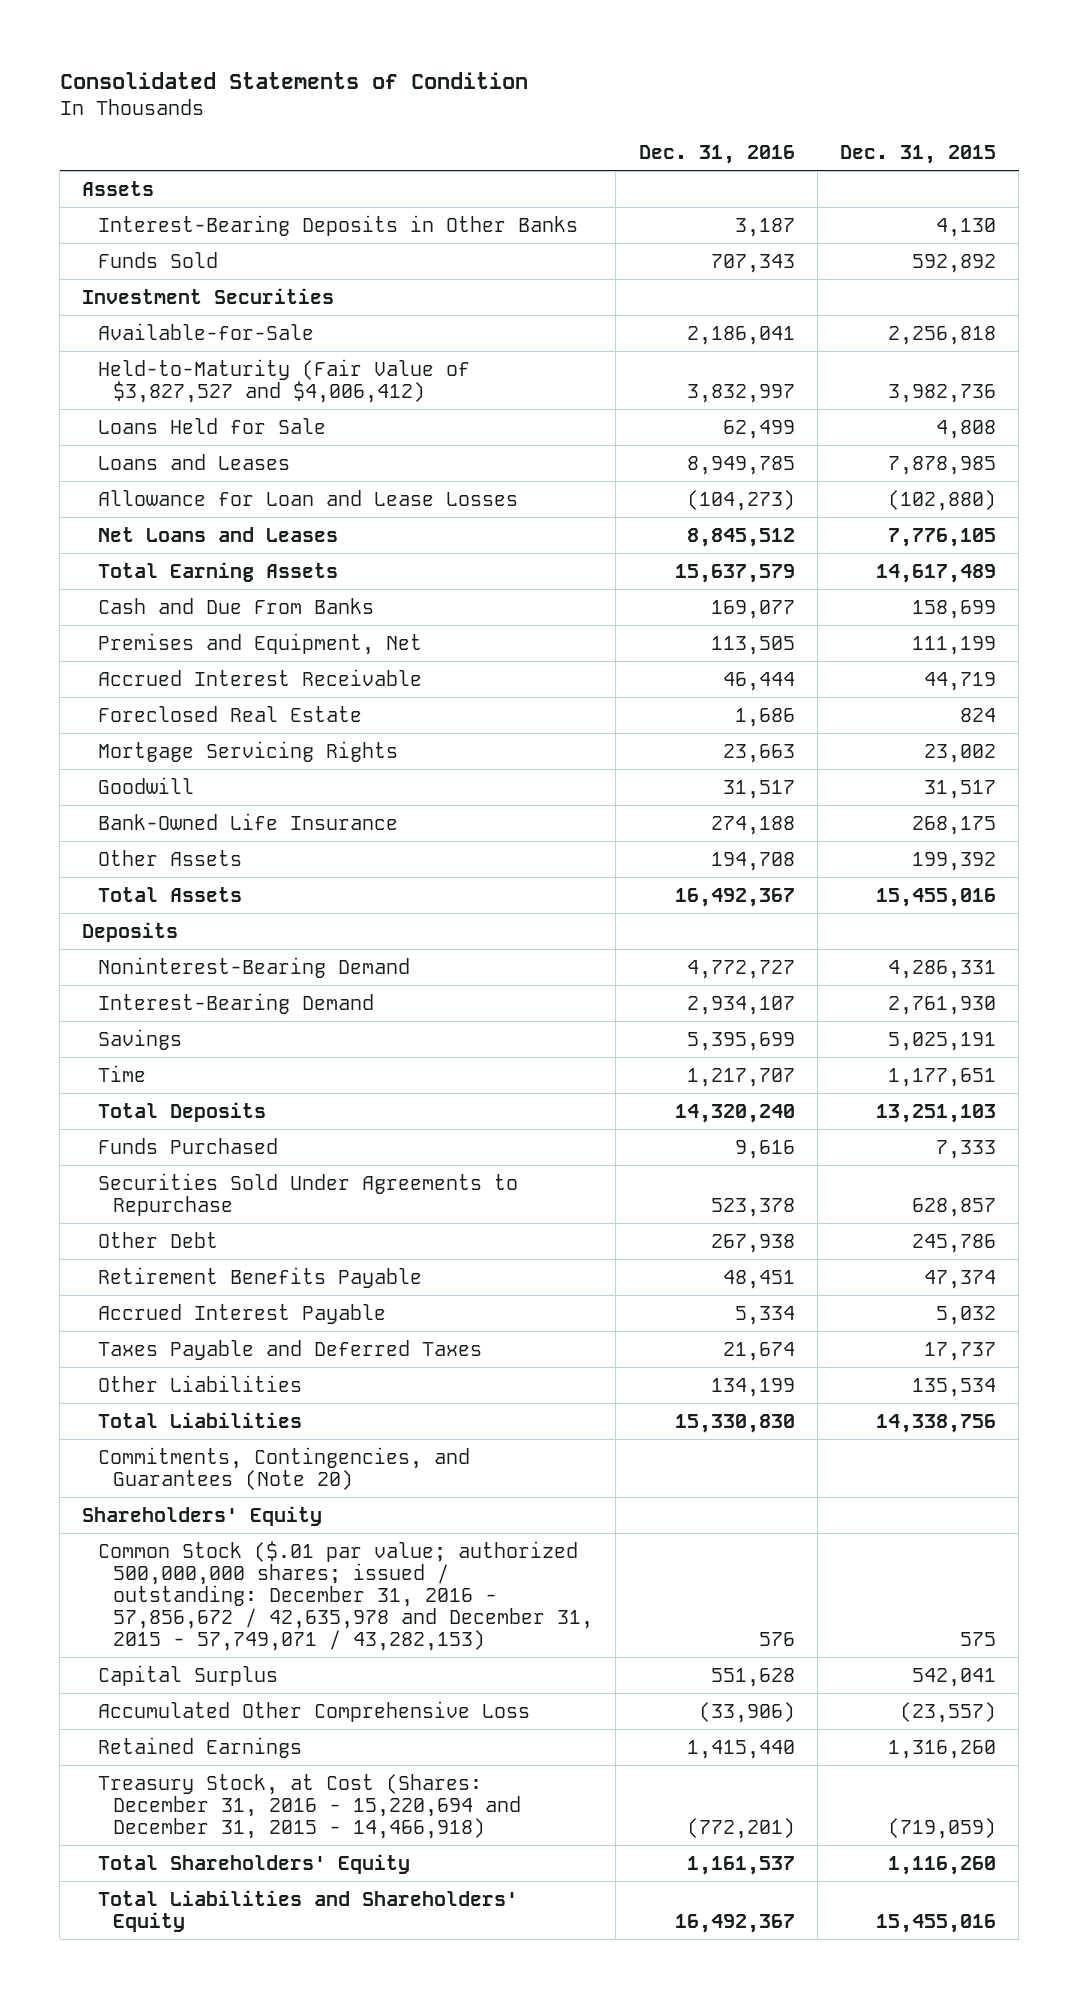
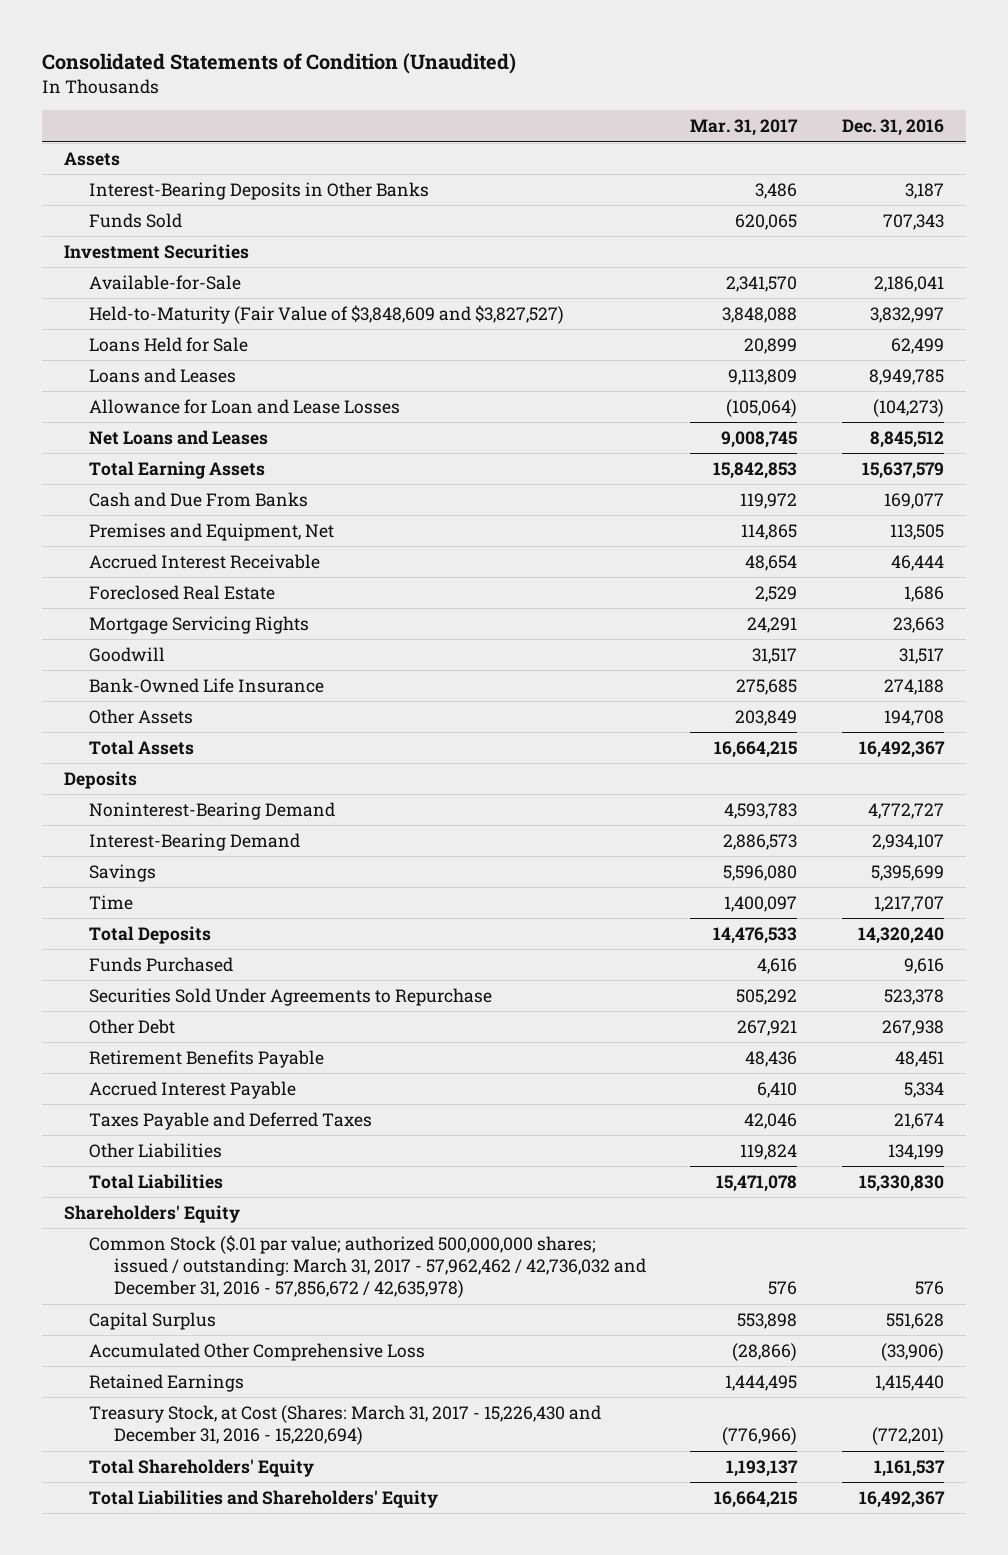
[59,72,528,90] Consolidated Statements of Condition -> [41,53,516,75] Consolidated Statements of Condition (Unaudited)
[839,145,996,165] Dec. 31, 2015 -> none
none -> [690,119,799,137] Mar. 31, 2017
[97,358,470,403] Held-to-Maturity (Fair Value of $3,827,527 and $4,006,412) -> [89,305,565,325] Held-to-Maturity (Fair Value of $3,848,609 and $3,827,527)
[97,1446,470,1490] Commitments, Contingencies, and Guarantees (Note 20) -> none
[97,1540,594,1652] Common Stock ($.01 par value; authorized 500,000,000 shares; issued / outstanding: December 31, 2016 - 57,856,672 / 42,635,978 and December 31, 2015 - 57,749,071 / 43,282,153) -> [89,1235,646,1299] Common Stock ($.01 par value; authorized 500,000,000 shares; issued / outstanding: March 31, 2017 - 57,962,462 / 42,736,032 and December 31, 2016 - 57,856,672 / 42,635,978)
[97,1773,522,1839] Treasury Stock, at Cost (Shares: December 31, 2016 - 15,220,694 and December 31, 2015 - 14,466,918) -> [89,1405,602,1446] Treasury Stock, at Cost (Shares: March 31, 2017 - 15,226,430 and December 31, 2016 - 15,220,694)

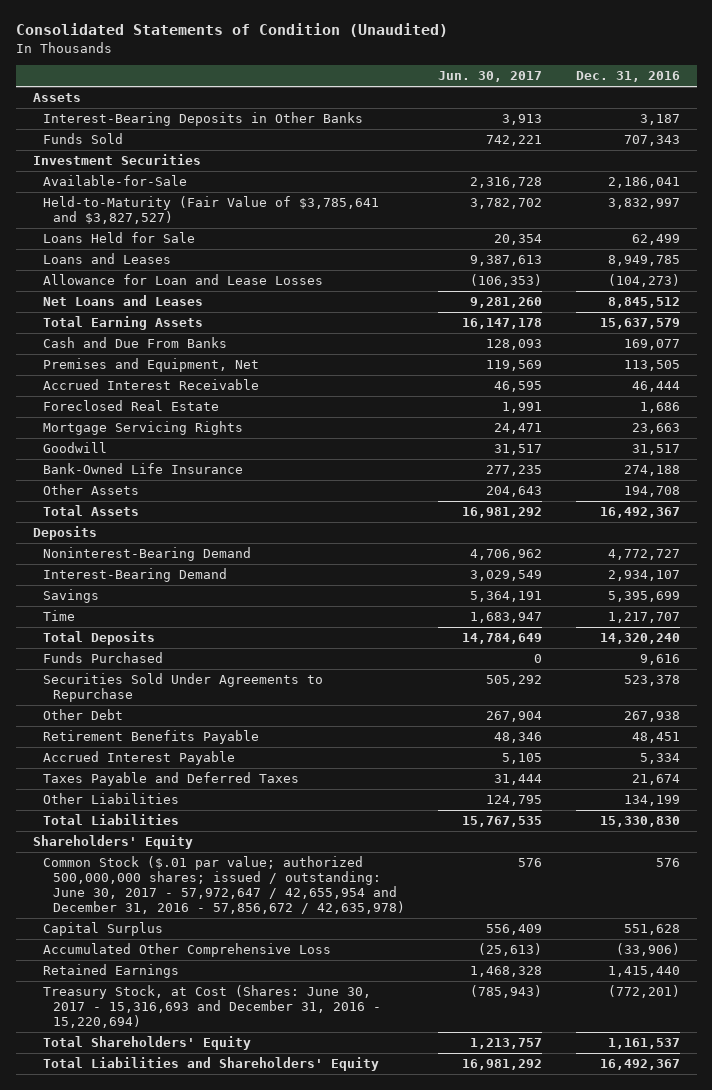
[690,119,799,137] Mar. 31, 2017 -> none
none -> [438,71,543,83] Jun. 30, 2017
[89,305,565,325] Held-to-Maturity (Fair Value of $3,848,609 and $3,827,527) -> [42,195,379,225] Held-to-Maturity (Fair Value of $3,785,641 and $3,827,527)
[89,1235,646,1299] Common Stock ($.01 par value; authorized 500,000,000 shares; issued / outstanding: March 31, 2017 - 57,962,462 / 42,736,032 and December 31, 2016 - 57,856,672 / 42,635,978) -> [42,855,405,915] Common Stock ($.01 par value; authorized 500,000,000 shares; issued / outstanding: June 30, 2017 - 57,972,647 / 42,655,954 and December 31, 2016 - 57,856,672 / 42,635,978)
[89,1405,602,1446] Treasury Stock, at Cost (Shares: March 31, 2017 - 15,226,430 and December 31, 2016 - 15,220,694) -> [42,984,381,1029] Treasury Stock, at Cost (Shares: June 30, 2017 - 15,316,693 and December 31, 2016 - 15,220,694)

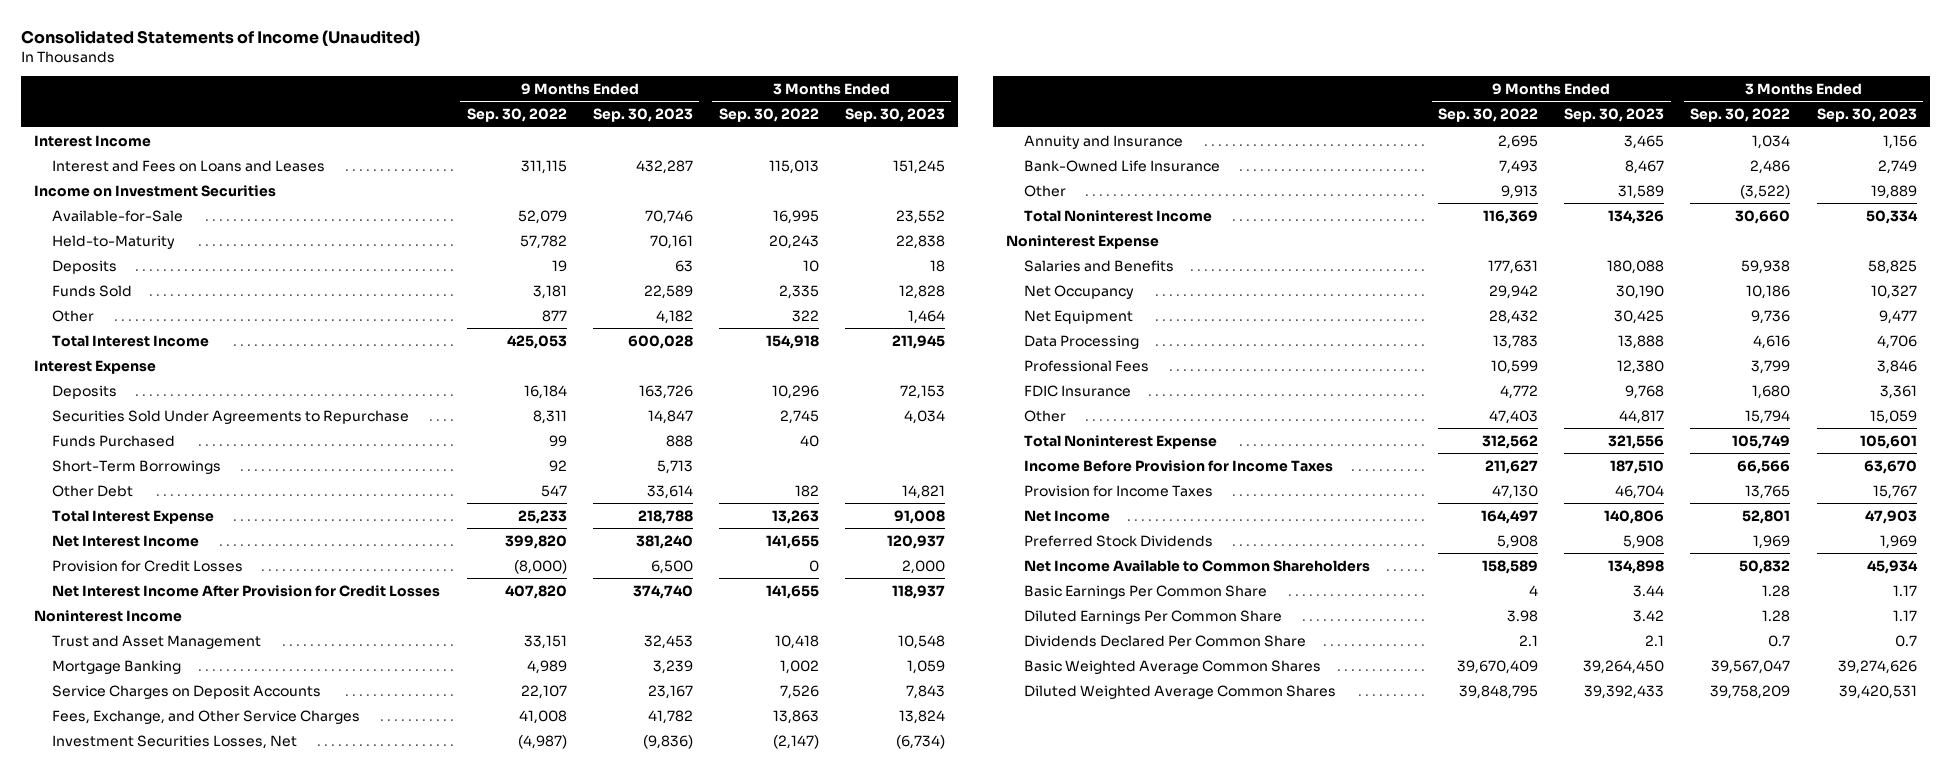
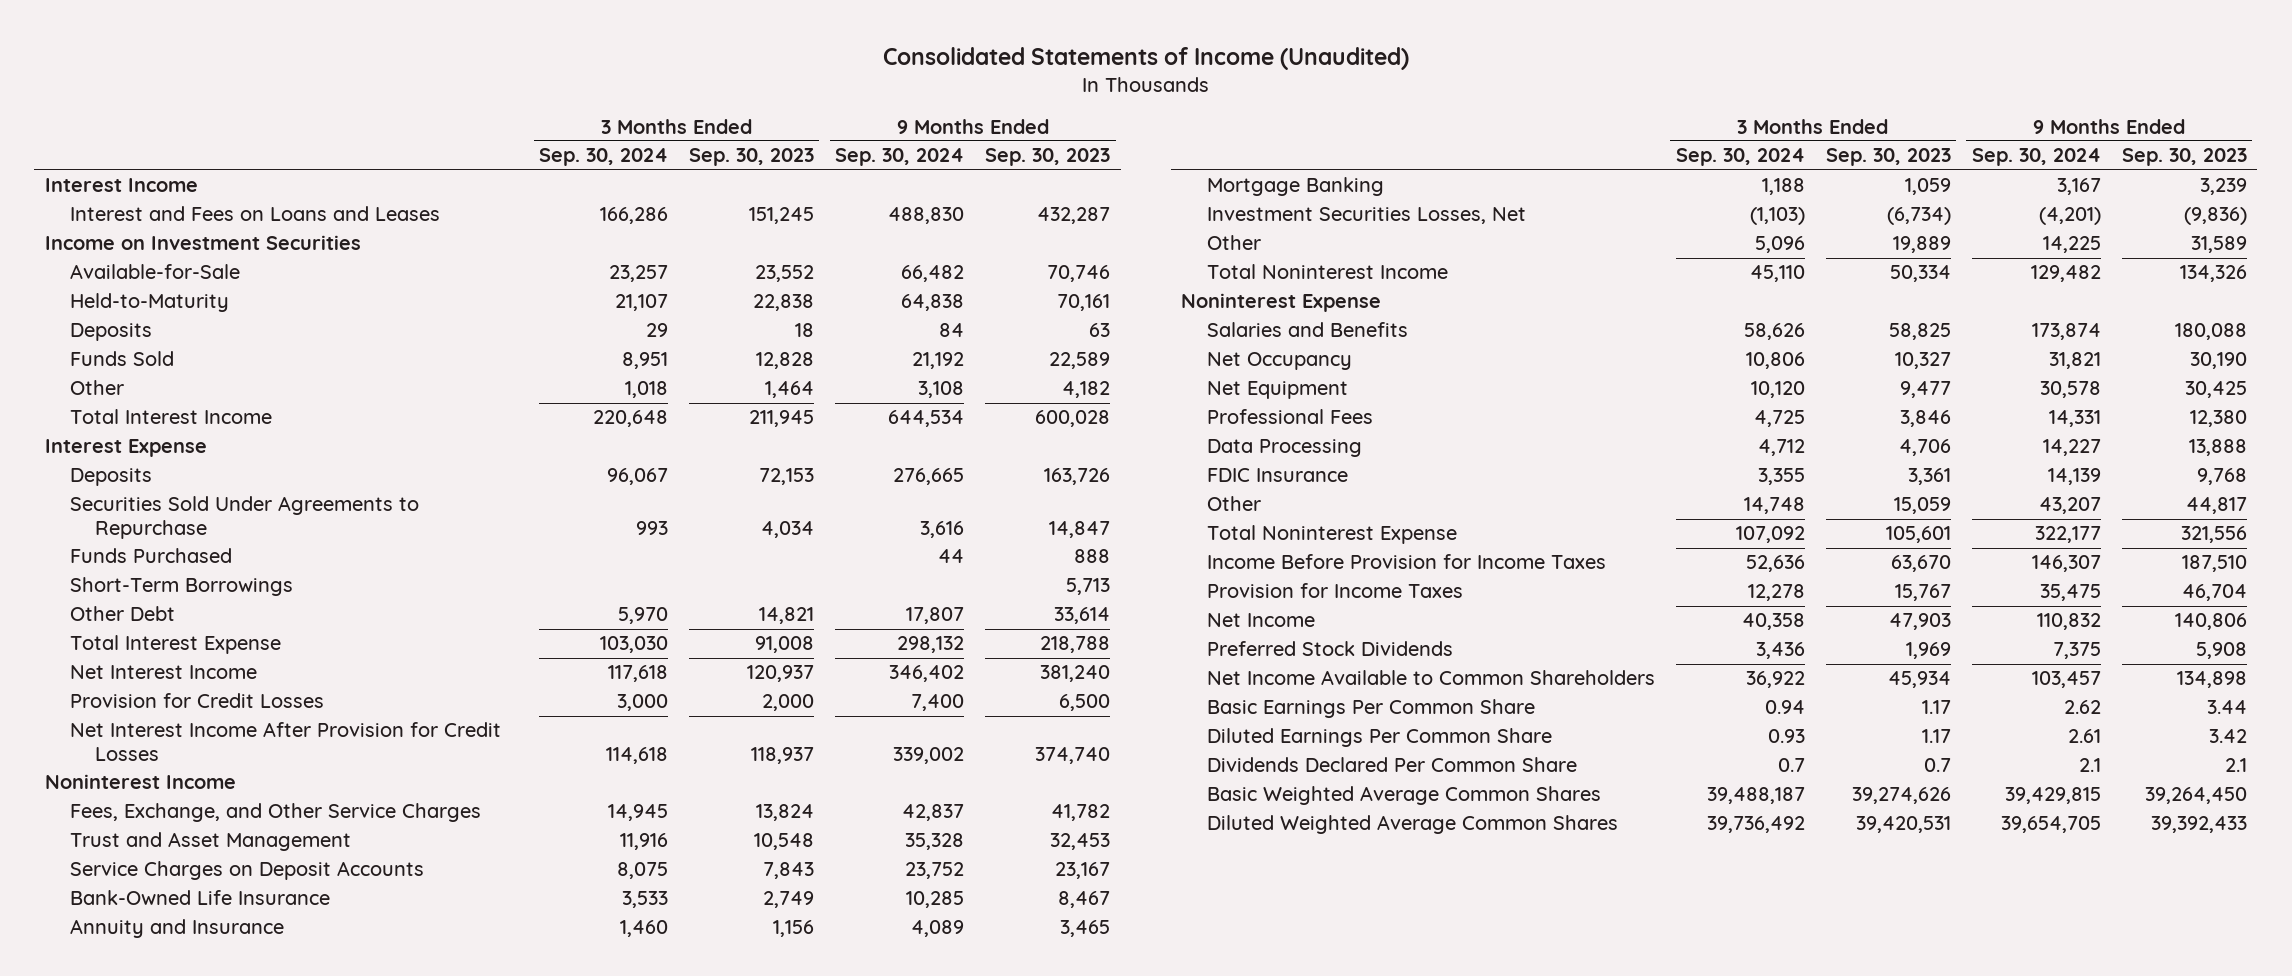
[466,108,567,123] Sep. 30, 2022 -> none
[718,108,819,123] Sep. 30, 2022 -> none
none -> [539,148,669,167] Sep. 30, 2024
none -> [835,148,965,167] Sep. 30, 2024
[52,709,361,724] Fees, Exchange, and Other Service Charges -> [70,803,482,823] Fees, Exchange, and Other Service Charges
[1024,134,1184,149] Annuity and Insurance -> [70,919,285,939] Annuity and Insurance
[52,659,182,674] Mortgage Banking -> [1206,177,1384,197] Mortgage Banking
[52,734,298,749] Investment Securities Losses, Net -> [1206,207,1526,225] Investment Securities Losses, Net
[1024,334,1140,349] Data Processing -> [1206,439,1362,458] Data Processing

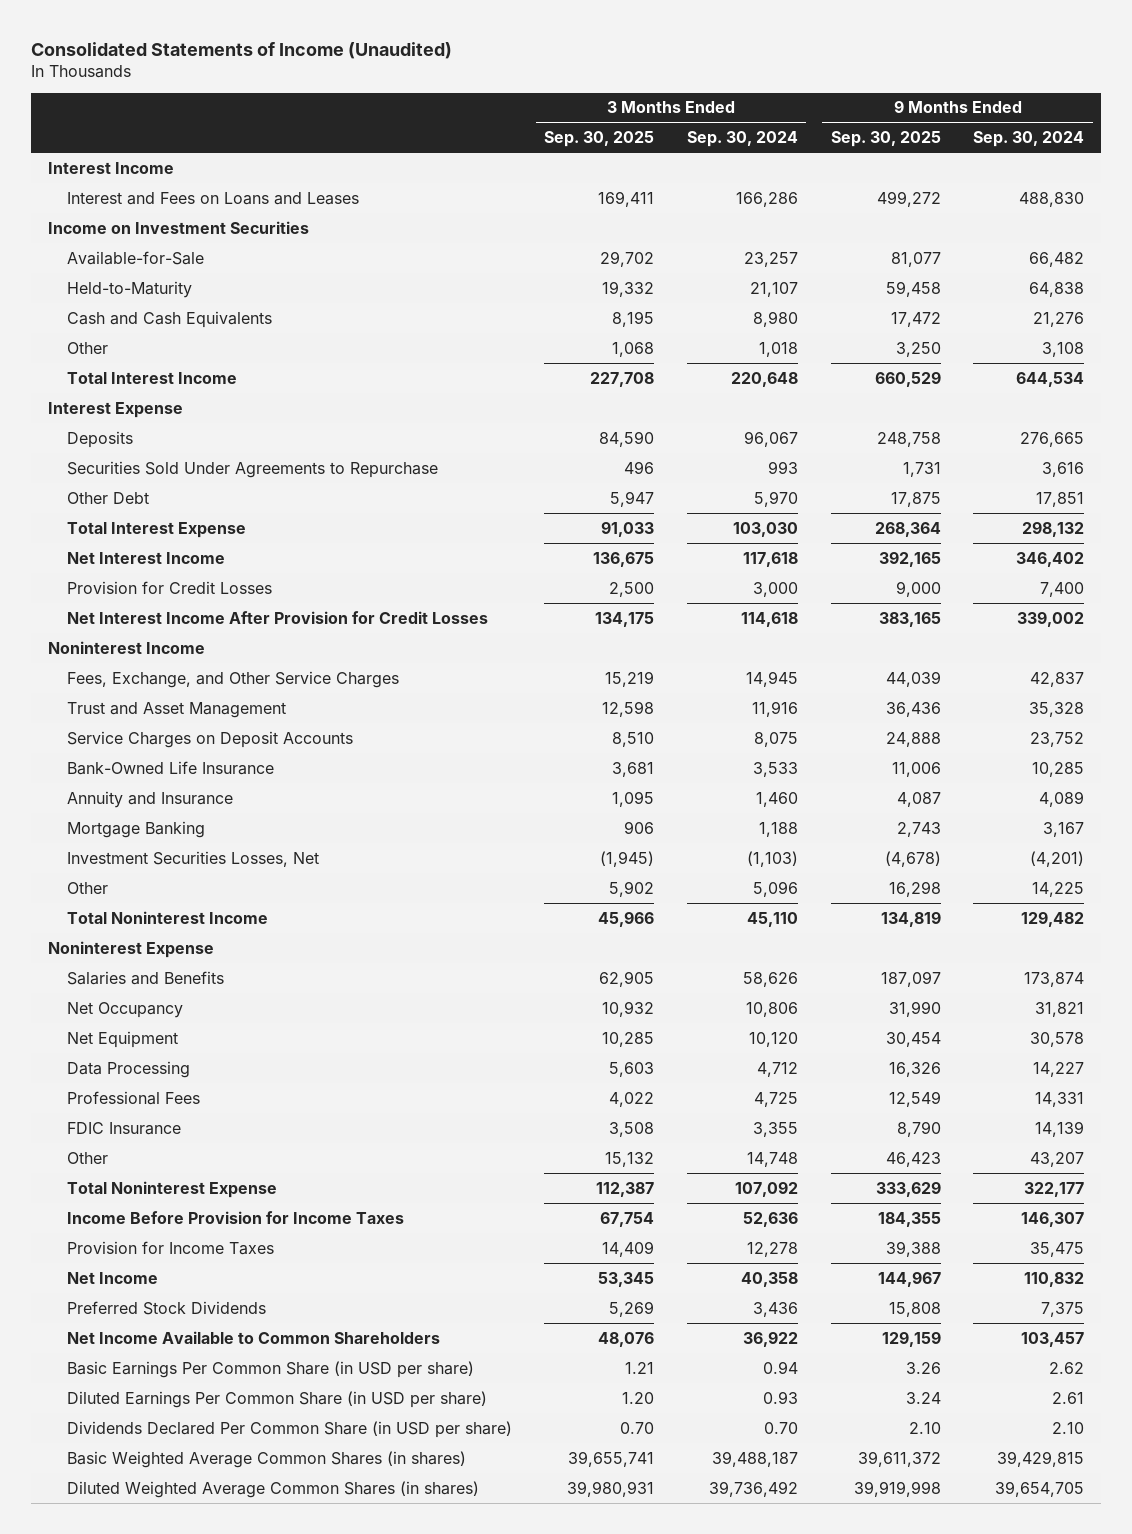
[689,148,815,167] Sep. 30, 2023 -> none
[985,148,1111,167] Sep. 30, 2023 -> none
none -> [544,131,655,148] Sep. 30, 2025
none -> [830,131,941,148] Sep. 30, 2025
[70,323,153,342] Deposits -> none
[70,351,175,367] Funds Sold -> none
none -> [66,310,272,328] Cash and Cash Equivalents
[70,548,233,564] Funds Purchased -> none
[70,577,294,597] Short-Term Borrowings -> none
[906,607,965,625] 17,807 -> [1036,491,1085,507] 17,851
[1206,409,1373,425] Professional Fees -> [66,1090,200,1105] Professional Fees
[1206,699,1535,719] Basic Earnings Per Common Share -> [66,1360,474,1378] Basic Earnings Per Common Share (in USD per share)
[1206,728,1552,748] Diluted Earnings Per Common Share -> [66,1390,487,1408] Diluted Earnings Per Common Share (in USD per share)
[1206,757,1577,773] Dividends Declared Per Common Share -> [66,1420,512,1438] Dividends Declared Per Common Share (in USD per share)
[1777,758,1805,773] 0.7 -> [763,1421,798,1434] 0.70
[2078,758,2101,773] 2.1 -> [1052,1421,1085,1434] 2.10
[1206,786,1601,806] Basic Weighted Average Common Shares -> [66,1450,466,1468] Basic Weighted Average Common Shares (in shares)
[1206,815,1618,835] Diluted Weighted Average Common Shares -> [66,1480,479,1498] Diluted Weighted Average Common Shares (in shares)

